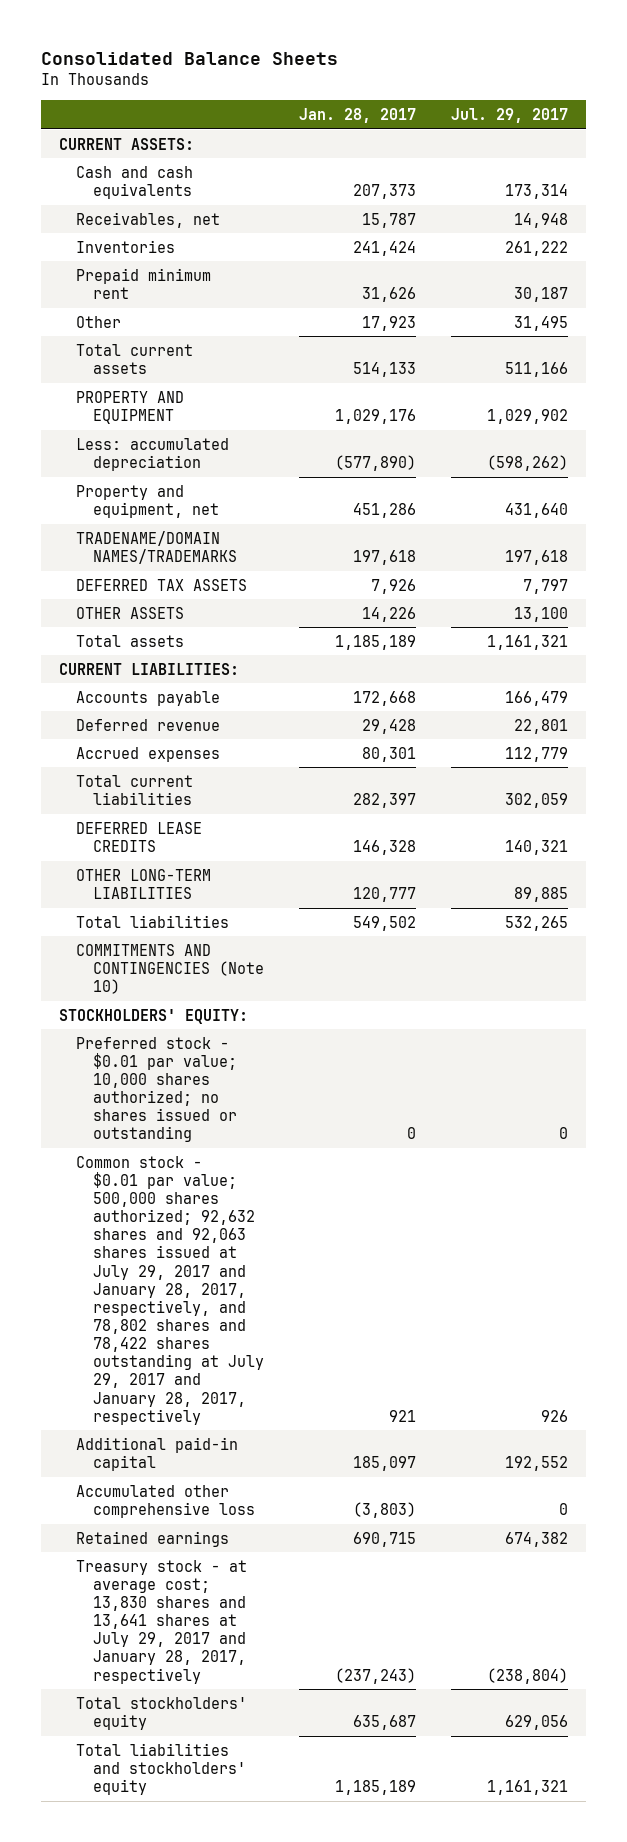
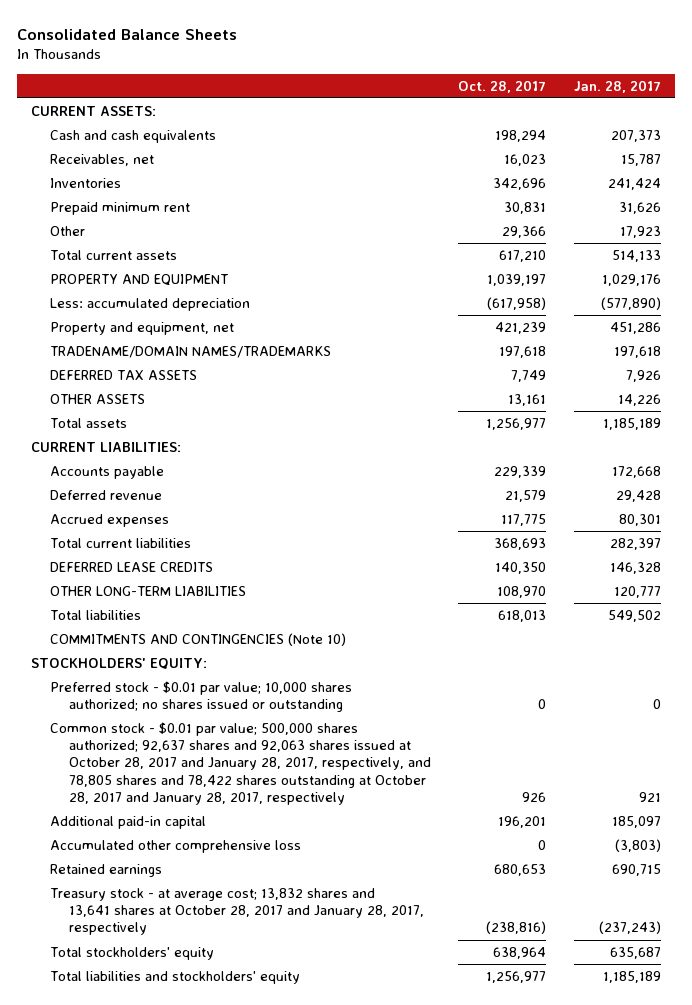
[451,108,569,124] Jul. 29, 2017 -> none
none -> [458,79,547,93] Oct. 28, 2017
[75,1155,264,1425] Common stock - $0.01 par value; 500,000 shares authorized; 92,632 shares and 92,063 shares issued at July 29, 2017 and January 28, 2017, respectively, and 78,802 shares and 78,422 shares outstanding at July 29, 2017 and January 28, 2017, respectively -> [49,722,432,805] Common stock - $0.01 par value; 500,000 shares authorized; 92,637 shares and 92,063 shares issued at October 28, 2017 and January 28, 2017, respectively, and 78,805 shares and 78,422 shares outstanding at October 28, 2017 and January 28, 2017, respectively
[75,1559,247,1684] Treasury stock - at average cost; 13,830 shares and 13,641 shares at July 29, 2017 and January 28, 2017, respectively -> [49,888,425,936] Treasury stock - at average cost; 13,832 shares and 13,641 shares at October 28, 2017 and January 28, 2017, respectively

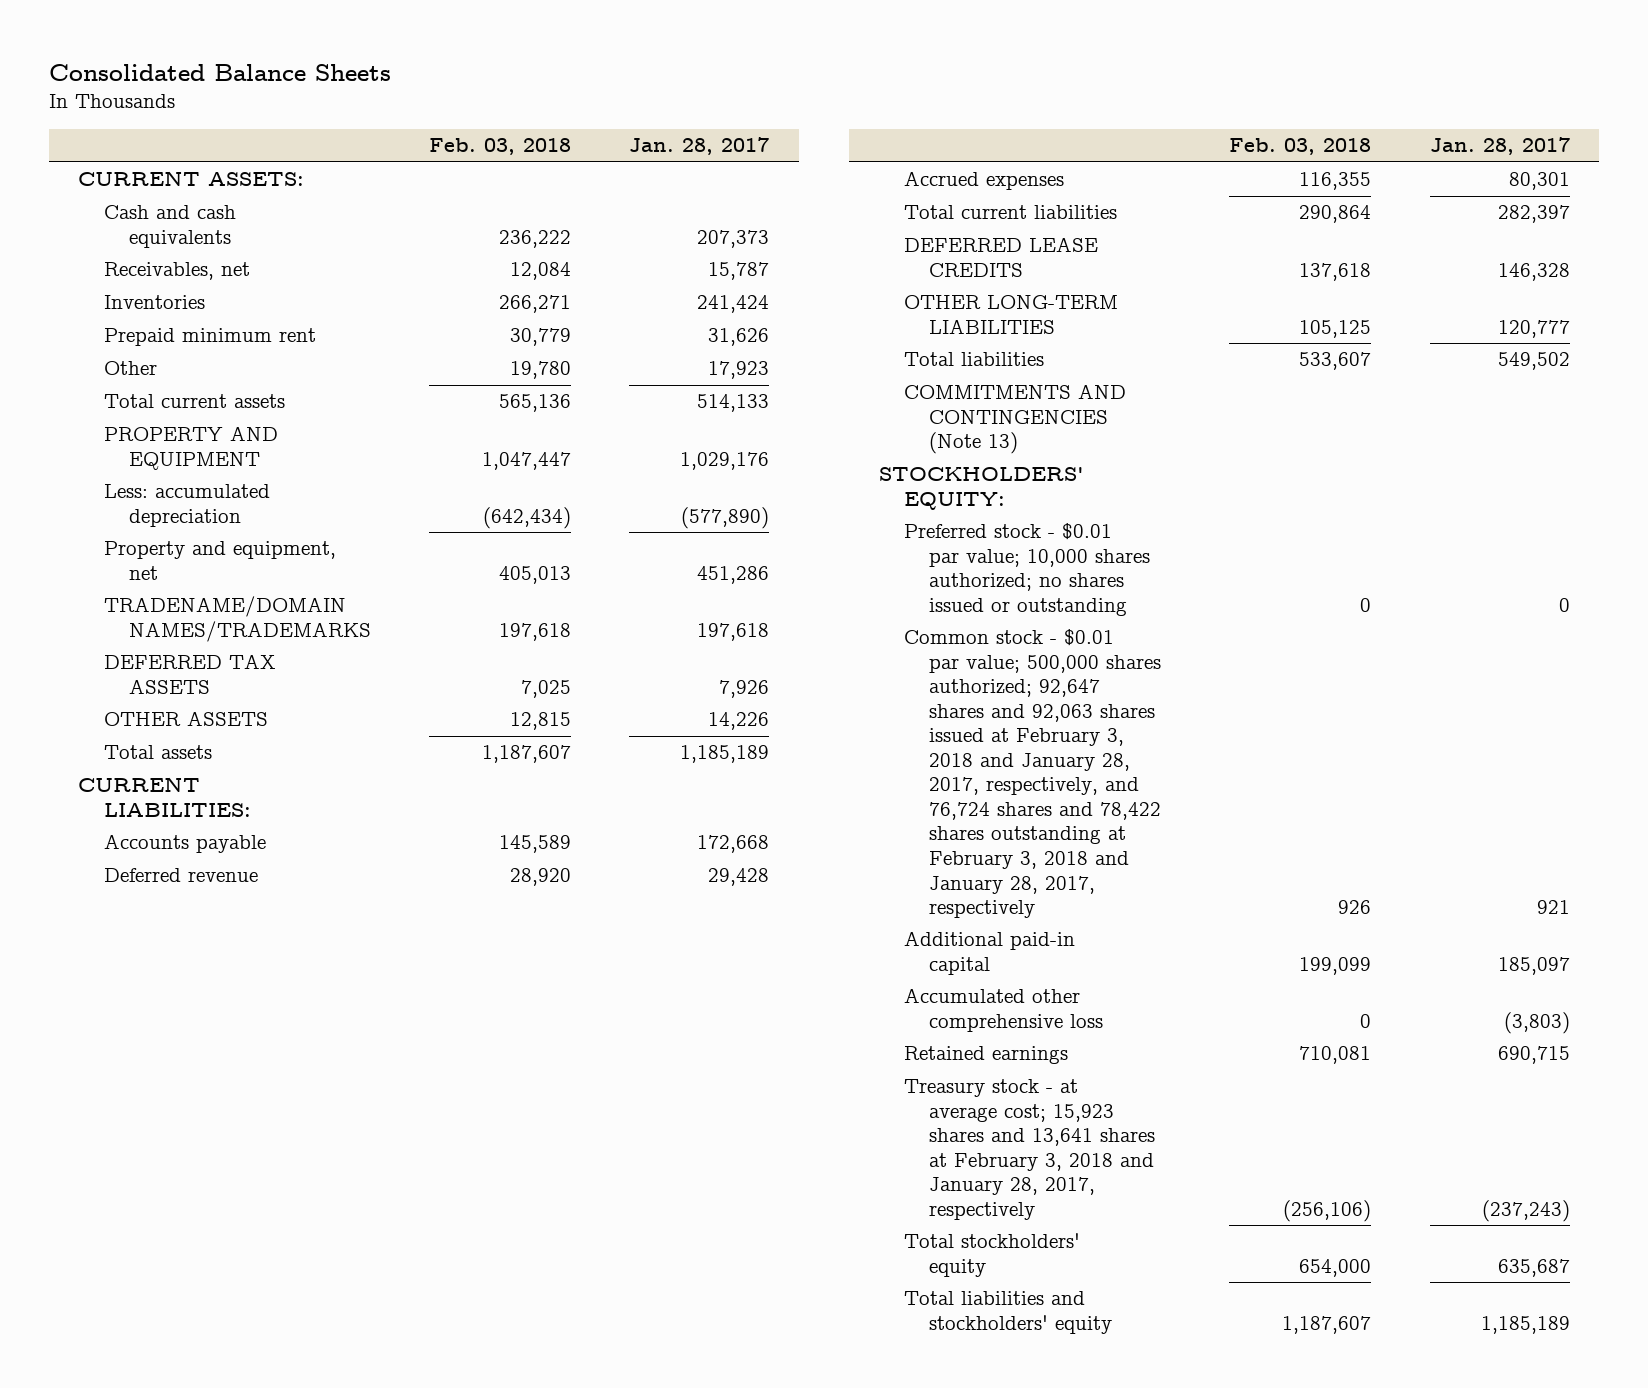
[458,79,547,93] Oct. 28, 2017 -> none
none -> [428,138,571,156] Feb. 03, 2018
[49,633,346,647] COMMITMENTS AND CONTINGENCIES (Note 10) -> [903,384,1126,455] COMMITMENTS AND CONTINGENCIES (Note 13)
[49,722,432,805] Common stock - $0.01 par value; 500,000 shares authorized; 92,637 shares and 92,063 shares issued at October 28, 2017 and January 28, 2017, respectively, and 78,805 shares and 78,422 shares outstanding at October 28, 2017 and January 28, 2017, respectively -> [903,629,1161,919] Common stock - $0.01 par value; 500,000 shares authorized; 92,647 shares and 92,063 shares issued at February 3, 2018 and January 28, 2017, respectively, and 76,724 shares and 78,422 shares outstanding at February 3, 2018 and January 28, 2017, respectively
[49,888,425,936] Treasury stock - at average cost; 13,832 shares and 13,641 shares at October 28, 2017 and January 28, 2017, respectively -> [903,1079,1155,1220] Treasury stock - at average cost; 15,923 shares and 13,641 shares at February 3, 2018 and January 28, 2017, respectively

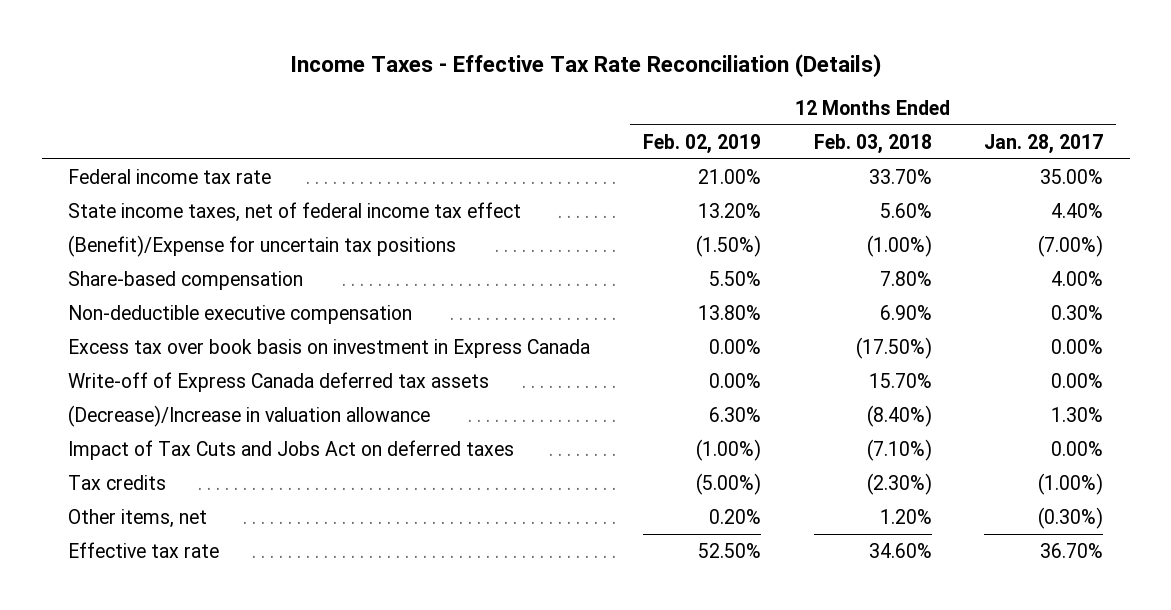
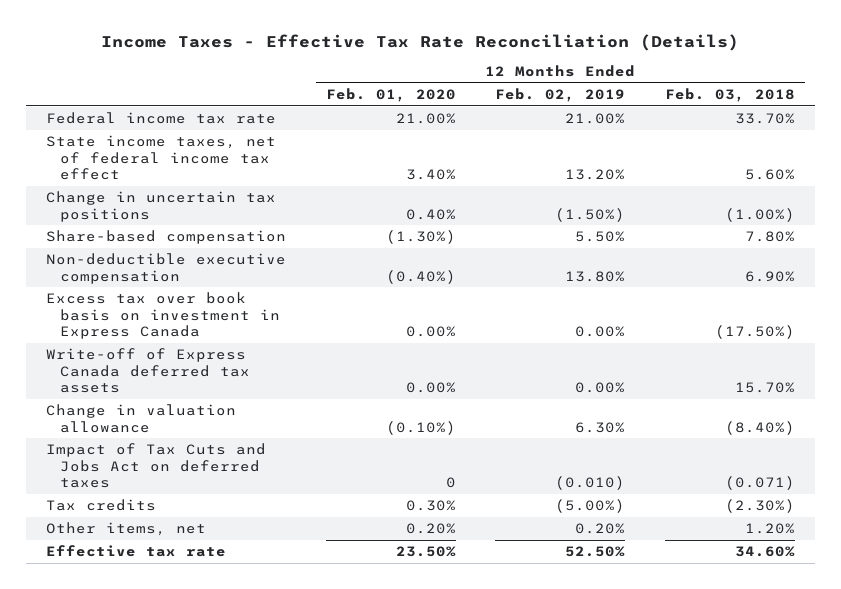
[984,133,1104,154] Jan. 28, 2017 -> none
none -> [325,87,456,102] Feb. 01, 2020
[67,234,456,257] (Benefit)/Expense for uncertain tax positions -> [45,191,276,222] Change in uncertain tax positions
[67,404,430,427] (Decrease)/Increase in valuation allowance -> [45,404,236,433] Change in valuation allowance
[695,438,761,461] (1.00%) -> [555,475,626,490] (0.010)
[866,438,932,461] (7.10%) -> [725,475,796,490] (0.071)

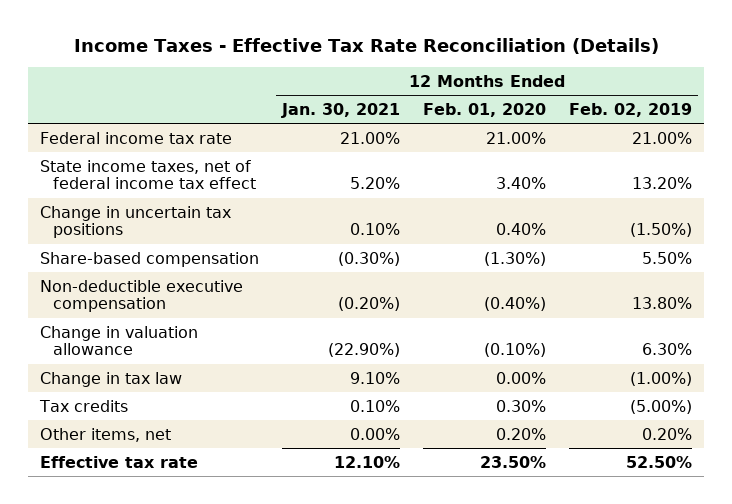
[665,87,796,102] Feb. 03, 2018 -> none
none -> [281,102,401,118] Jan. 30, 2021
[45,292,280,339] Excess tax over book basis on investment in Express Canada -> none
[45,348,250,393] Write-off of Express Canada deferred tax assets -> none
[45,443,266,488] Impact of Tax Cuts and Jobs Act on deferred taxes -> none
none -> [39,371,182,387] Change in tax law

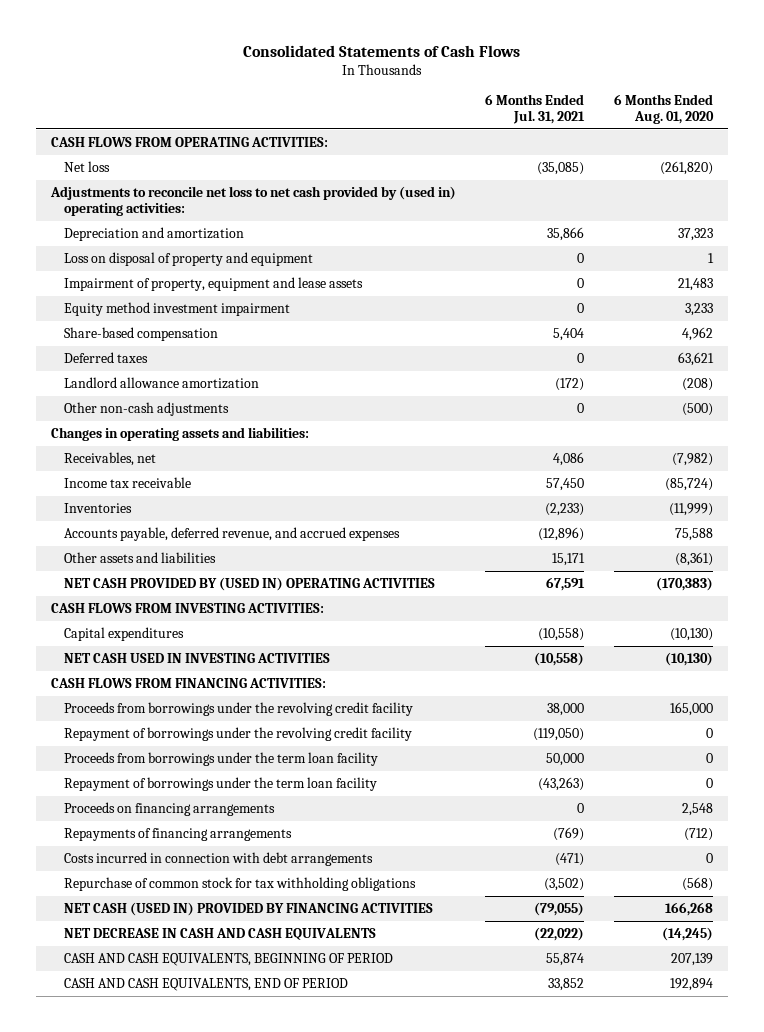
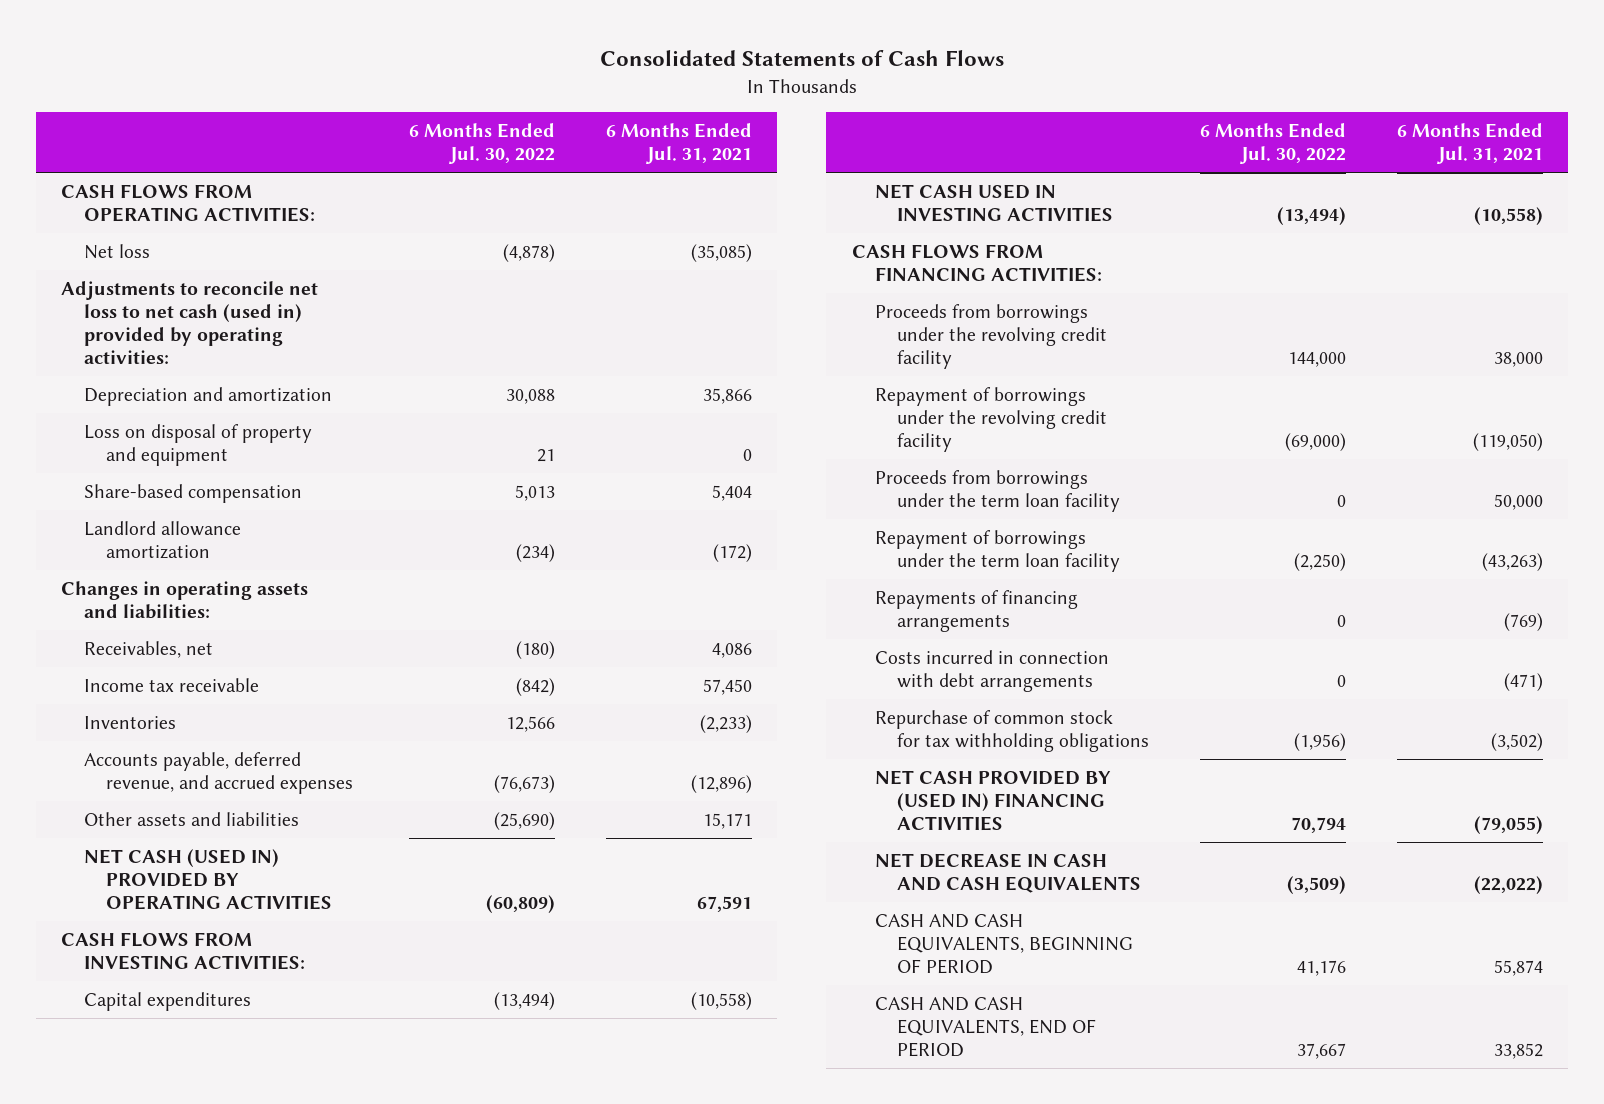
[614,93,715,125] 6 Months Ended Aug. 01, 2020 -> none
none -> [409,123,556,165] 6 Months Ended Jul. 30, 2022
[49,185,456,216] Adjustments to reconcile net loss to net cash provided by (used in) operating activities: -> [60,280,318,364] Adjustments to reconcile net loss to net cash (used in) provided by operating activities:
[63,276,363,291] Impairment of property, equipment and lease assets -> none
[63,301,290,316] Equity method investment impairment -> none
[63,351,148,363] Deferred taxes -> none
[63,401,229,416] Other non-cash adjustments -> none
[63,576,435,591] NET CASH PROVIDED BY (USED IN) OPERATING ACTIVITIES -> [83,848,333,910] NET CASH (USED IN) PROVIDED BY OPERATING ACTIVITIES
[63,801,275,816] Proceeds on financing arrangements -> none
[63,901,433,916] NET CASH (USED IN) PROVIDED BY FINANCING ACTIVITIES -> [874,769,1111,831] NET CASH PROVIDED BY (USED IN) FINANCING ACTIVITIES

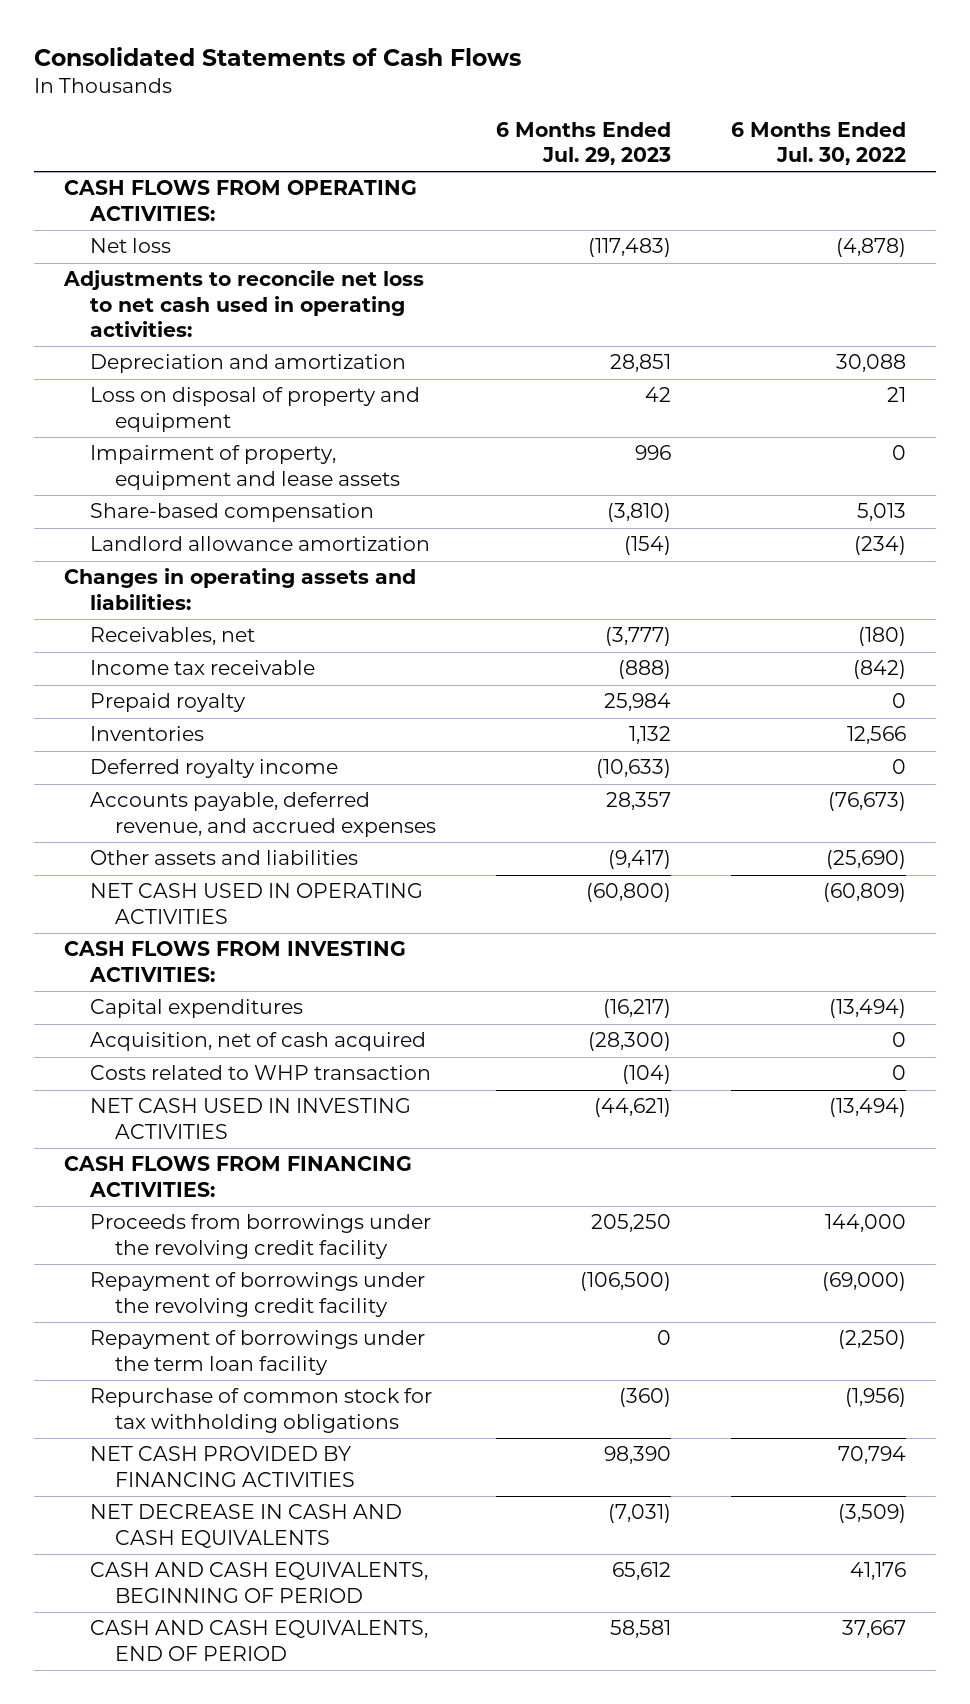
[605,123,752,165] 6 Months Ended Jul. 31, 2021 -> none
none -> [496,122,672,166] 6 Months Ended Jul. 29, 2023
[60,280,318,364] Adjustments to reconcile net loss to net cash (used in) provided by operating activities: -> [62,270,424,337] Adjustments to reconcile net loss to net cash used in operating activities:
none -> [89,445,401,490] Impairment of property, equipment and lease assets
none -> [89,693,246,713] Prepaid royalty
none -> [89,759,338,779] Deferred royalty income
[83,848,333,910] NET CASH (USED IN) PROVIDED BY OPERATING ACTIVITIES -> [89,883,423,924] NET CASH USED IN OPERATING ACTIVITIES
none -> [89,1032,426,1052] Acquisition, net of cash acquired
none -> [89,1065,431,1081] Costs related to WHP transaction
[874,469,1121,512] Proceeds from borrowings under the term loan facility -> none
[874,589,1078,632] Repayments of financing arrangements -> none
[874,649,1109,692] Costs incurred in connection with debt arrangements -> none
[874,769,1111,831] NET CASH PROVIDED BY (USED IN) FINANCING ACTIVITIES -> [89,1446,356,1487] NET CASH PROVIDED BY FINANCING ACTIVITIES

